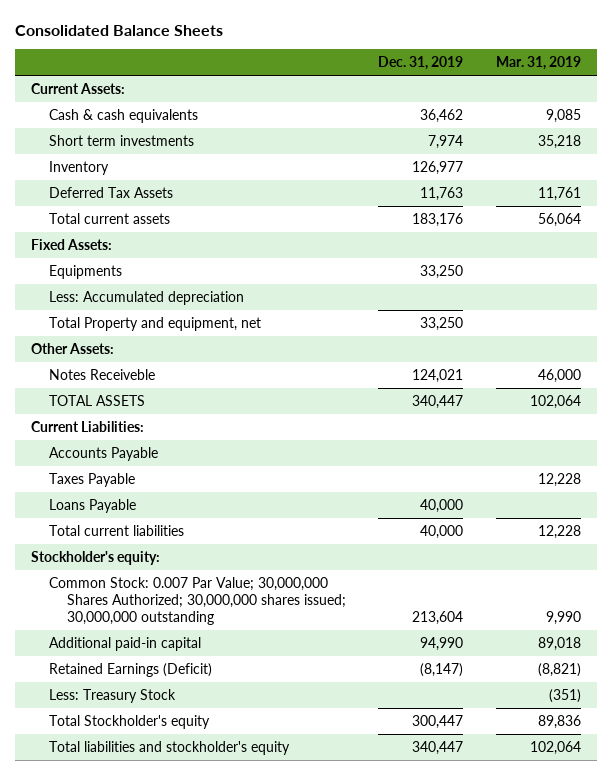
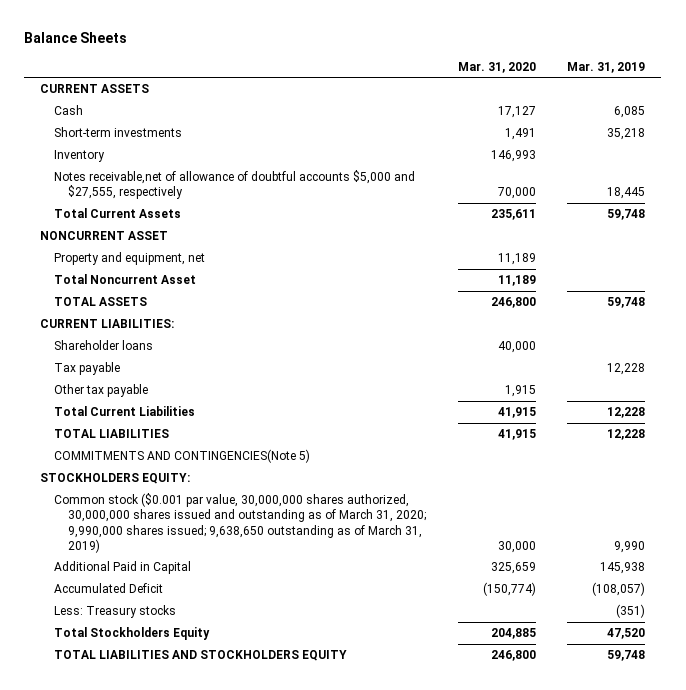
[15,24,224,36] Consolidated Balance Sheets -> [24,32,128,44] Balance Sheets
[378,56,464,71] Dec. 31, 2019 -> none
none -> [457,61,536,73] Mar. 31, 2020
[31,82,126,94] Current Assets: -> [40,84,150,94] CURRENT ASSETS
[49,108,199,123] Cash & cash equivalents -> [54,105,84,116] Cash
[545,108,581,123] 9,085 -> [614,106,646,119] 6,085
[49,134,195,146] Short term investments -> [54,127,183,138] Short-term investments
[49,186,174,198] Deferred Tax Assets -> none
[31,238,113,250] Fixed Assets: -> none
[49,264,123,279] Equipments -> none
[49,290,245,305] Less: Accumulated depreciation -> none
[31,342,115,354] Other Assets: -> none
[49,368,156,380] Notes Receiveble -> none
[49,446,159,461] Accounts Payable -> none
[49,498,137,513] Loans Payable -> none
none -> [54,170,416,200] Notes receivable,net of allowance of doubtful accounts $5,000 and $27,555, respectively
[49,212,171,224] Total current assets -> [54,208,182,219] Total Current Assets
[537,212,581,227] 56,064 -> [607,209,646,221] 59,748
none -> [40,231,169,241] NONCURRENT ASSET
[49,316,262,331] Total Property and equipment, net -> [54,252,206,266] Property and equipment, net
none -> [54,274,197,285] Total Noncurrent Asset
[529,394,581,409] 102,064 -> [607,297,646,309] 59,748
[31,420,145,432] Current Liabilities: -> [40,319,175,329] CURRENT LIABILITIES:
none -> [54,340,154,351] Shareholder loans
[49,472,136,487] Taxes Payable -> [54,362,121,376] Tax payable
none -> [54,384,149,398] Other tax payable
[49,524,185,536] Total current liabilities -> [54,406,196,417] Total Current Liabilities
none -> [54,429,170,439] TOTAL LIABILITIES
none -> [54,449,311,464] COMMITMENTS AND CONTINGENCIES(Note 5)
[31,550,161,565] Stockholder's equity: -> [40,473,191,485] STOCKHOLDERS EQUITY:
[49,576,347,625] Common Stock: 0.007 Par Value; 30,000,000 Shares Authorized; 30,000,000 shares issued; 30,000,000 outstanding -> [54,493,427,553] Common stock ($0.001 par value, 30,000,000 shares authorized, 30,000,000 shares issued and outstanding as of March 31, 2020; 9,990,000 shares issued; 9,638,650 outstanding as of March 31, 2019)
[49,636,202,651] Additional paid-in capital -> [54,561,192,575] Additional Paid in Capital
[537,636,581,651] 89,018 -> [600,562,646,575] 145,938
[49,662,213,677] Retained Earnings (Deficit) -> [54,583,164,594] Accumulated Deficit
[537,662,581,677] (8,821) -> [592,582,646,597] (108,057)
[49,688,177,703] Less: Treasury Stock -> [54,605,177,619] Less: Treasury stocks
[49,714,211,729] Total Stockholder's equity -> [54,627,211,641] Total Stockholders Equity
[537,714,581,729] 89,836 -> [607,628,646,640] 47,520
[49,740,291,755] Total liabilities and stockholder's equity -> [54,650,348,662] TOTAL LIABILITIES AND STOCKHOLDERS EQUITY
[529,740,581,755] 102,064 -> [607,650,646,662] 59,748

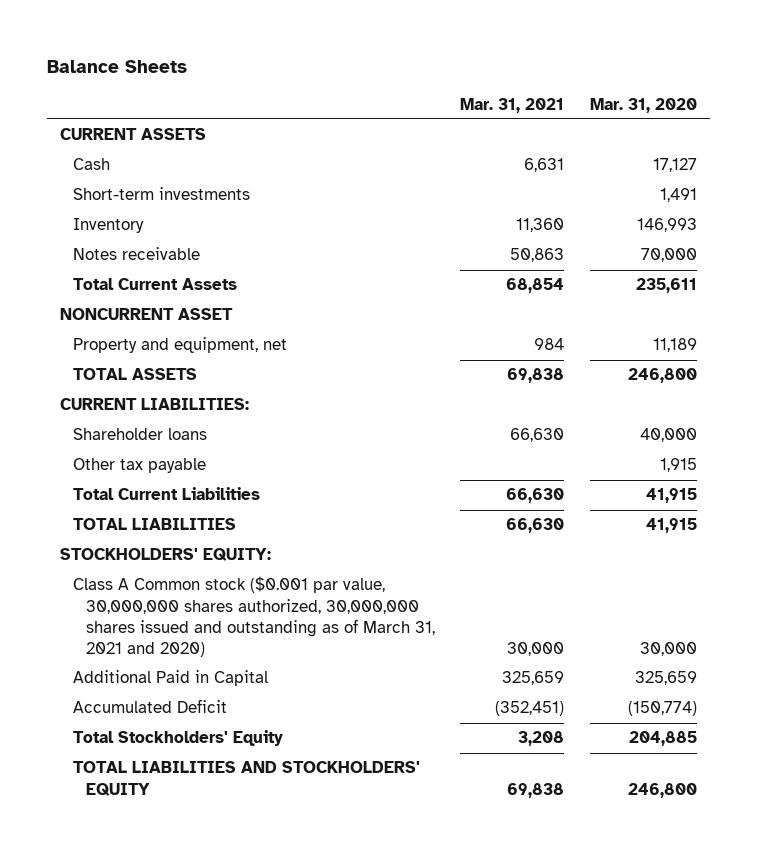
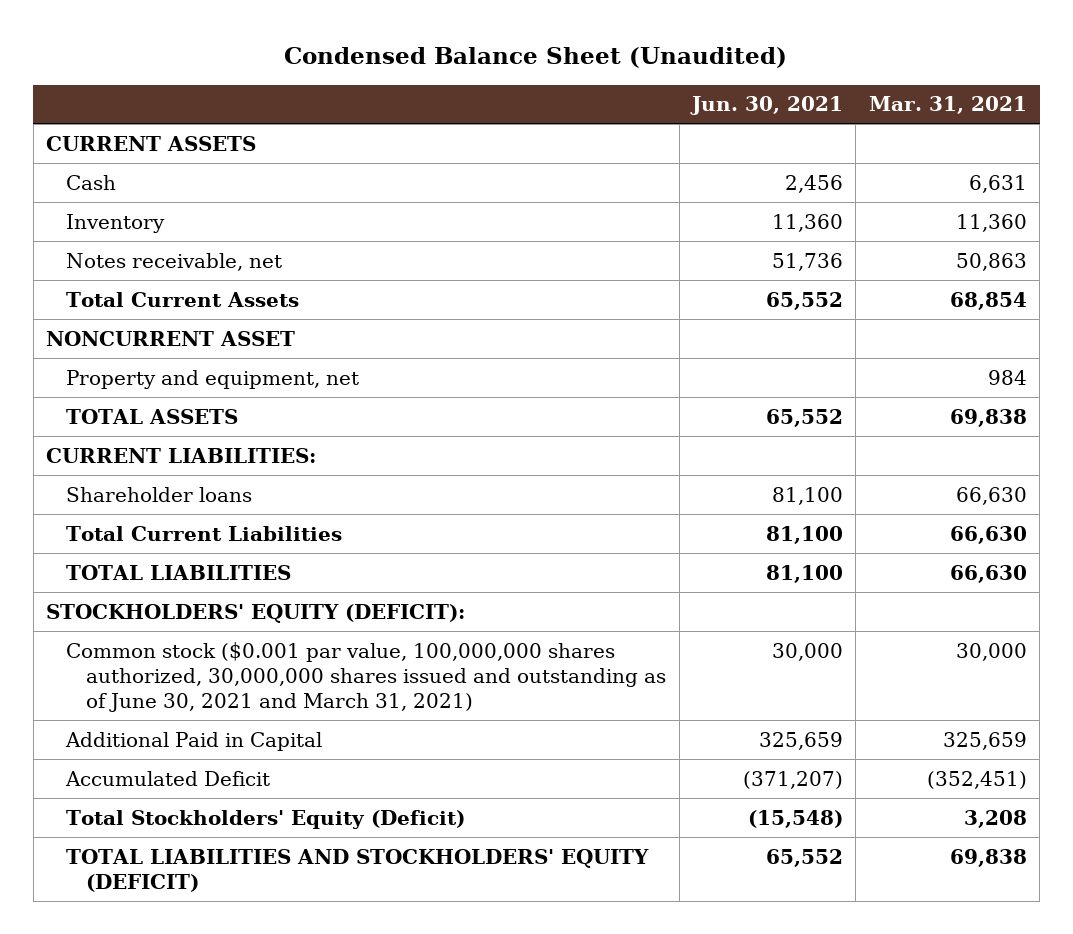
[47,59,188,73] Balance Sheets -> [284,47,788,69] Condensed Balance Sheet (Unaudited)
[590,97,698,113] Mar. 31, 2020 -> none
none -> [690,96,844,116] Jun. 30, 2021
[73,187,251,201] Short-term investments -> none
[73,247,201,261] Notes receivable -> [66,252,283,271] Notes receivable, net
[73,458,207,474] Other tax payable -> none
[60,548,272,562] STOCKHOLDERS' EQUITY: -> [46,603,466,623] STOCKHOLDERS' EQUITY (DEFICIT):
[73,576,435,658] Class A Common stock ($0.001 par value, 30,000,000 shares authorized, 30,000,000 shares issued and outstanding as of March 31, 2021 and 2020) -> [66,641,667,713] Common stock ($0.001 par value, 100,000,000 shares authorized, 30,000,000 shares issued and outstanding as of June 30, 2021 and March 31, 2021)
[73,730,284,747] Total Stockholders' Equity -> [66,809,466,829] Total Stockholders' Equity (Deficit)
[73,761,421,796] TOTAL LIABILITIES AND STOCKHOLDERS' EQUITY -> [66,848,650,892] TOTAL LIABILITIES AND STOCKHOLDERS' EQUITY (DEFICIT)

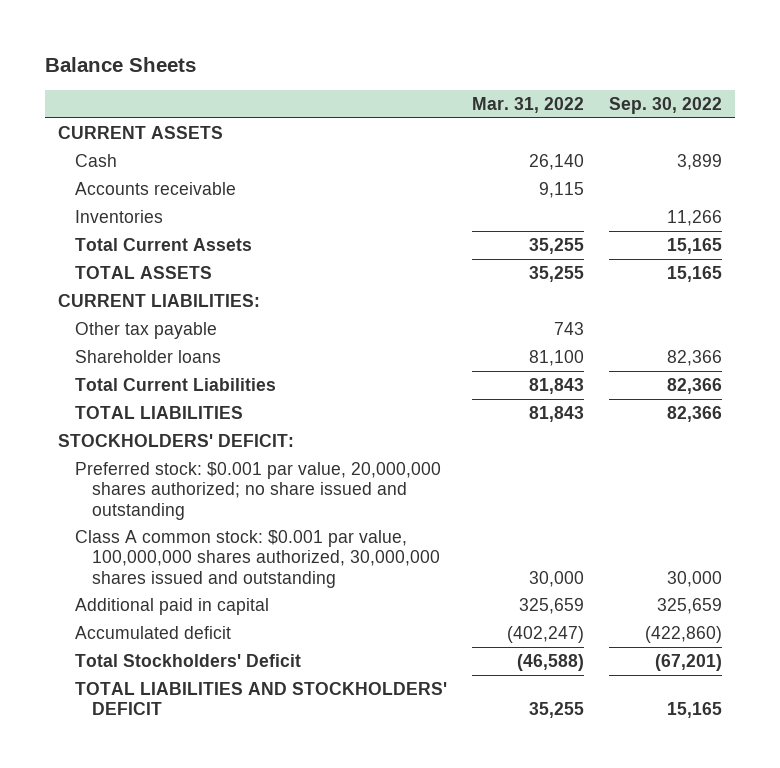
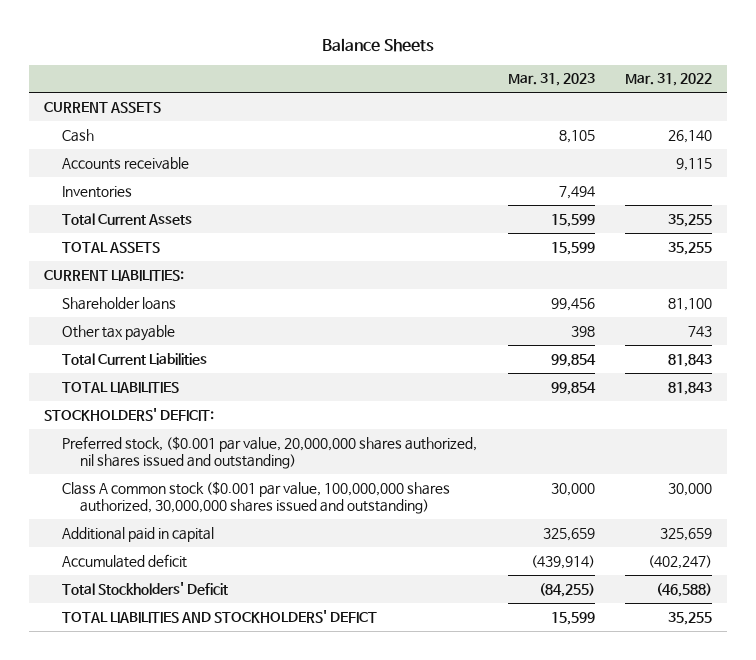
[609,96,723,114] Sep. 30, 2022 -> none
none -> [507,73,595,87] Mar. 31, 2023
[74,321,217,339] Other tax payable -> [62,324,176,341] Other tax payable
[74,461,441,520] Preferred stock: $0.001 par value, 20,000,000 shares authorized; no share issued and outstanding -> [62,435,478,469] Preferred stock, ($0.001 par value, 20,000,000 shares authorized, nil shares issued and outstanding)
[74,529,440,588] Class A common stock: $0.001 par value, 100,000,000 shares authorized, 30,000,000 shares issued and outstanding -> [62,480,451,514] Class A common stock ($0.001 par value, 100,000,000 shares authorized, 30,000,000 shares issued and outstanding)
[74,681,447,716] TOTAL LIABILITIES AND STOCKHOLDERS' DEFICIT -> [62,609,378,623] TOTAL LIABILITIES AND STOCKHOLDERS' DEFICT

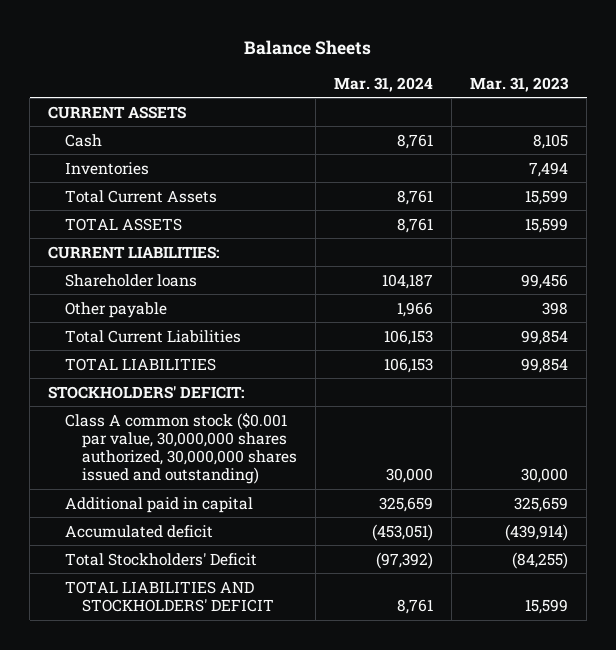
[624,73,712,87] Mar. 31, 2022 -> none
none -> [333,76,433,92] Mar. 31, 2024
[62,156,190,170] Accounts receivable -> none
[62,324,176,341] Other tax payable -> [65,301,168,318] Other payable
[62,435,478,469] Preferred stock, ($0.001 par value, 20,000,000 shares authorized, nil shares issued and outstanding) -> none
[62,480,451,514] Class A common stock ($0.001 par value, 100,000,000 shares authorized, 30,000,000 shares issued and outstanding) -> [65,412,297,485] Class A common stock ($0.001 par value, 30,000,000 shares authorized, 30,000,000 shares issued and outstanding)
[62,609,378,623] TOTAL LIABILITIES AND STOCKHOLDERS' DEFICT -> [65,580,274,612] TOTAL LIABILITIES AND STOCKHOLDERS' DEFICIT

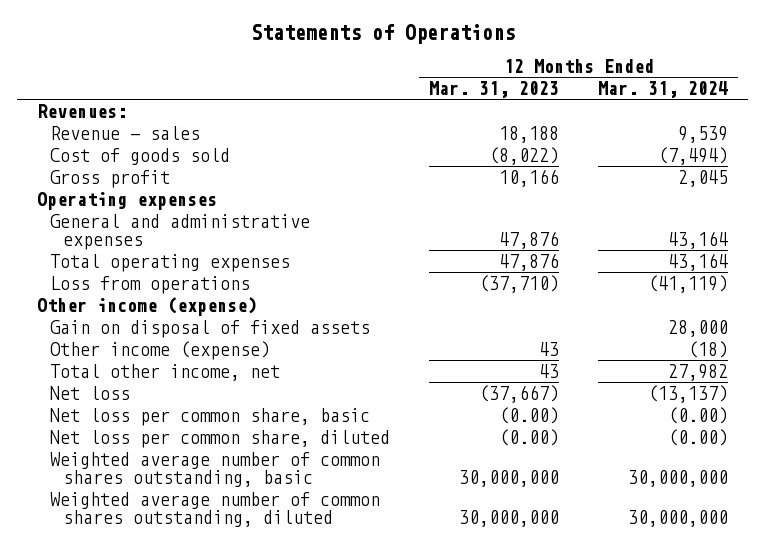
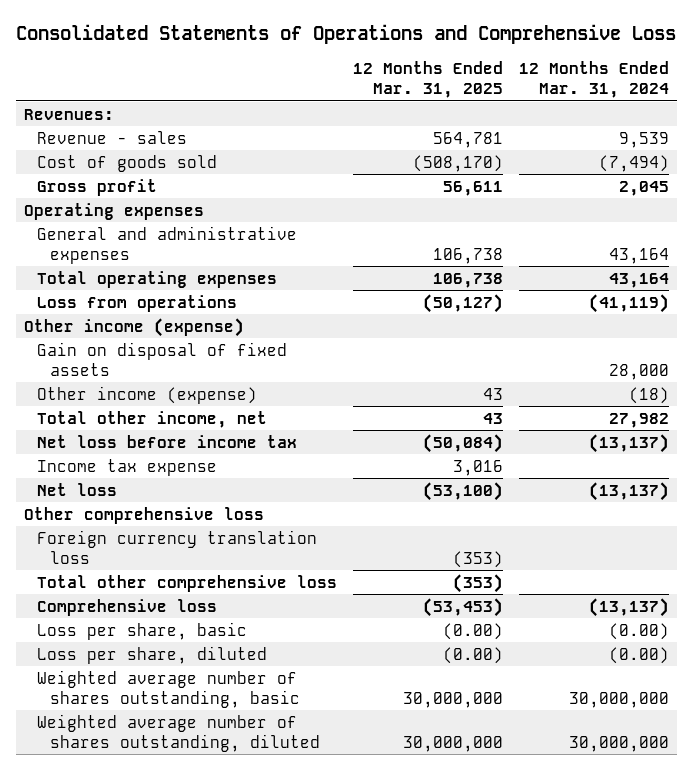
[250,24,515,45] Statements of Operations -> [16,24,677,45] Consolidated Statements of Operations and Comprehensive Loss
[429,81,560,99] Mar. 31, 2023 -> none
none -> [352,60,503,99] 12 Months Ended Mar. 31, 2025
none -> [36,434,297,448] Net loss before income tax
none -> [36,458,217,476] Income tax expense
none -> [23,506,264,524] Other comprehensive loss
none -> [36,529,317,564] Foreign currency translation loss
none -> [36,574,337,592] Total other comprehensive loss
none -> [36,598,217,616] Comprehensive loss
[49,407,370,426] Net loss per common share, basic -> [36,621,247,640] Loss per share, basic
[49,429,390,448] Net loss per common share, diluted -> [36,645,267,664] Loss per share, diluted
[49,451,380,487] Weighted average number of common shares outstanding, basic -> [36,669,300,708] Weighted average number of shares outstanding, basic
[49,491,380,527] Weighted average number of common shares outstanding, diluted -> [36,713,320,752] Weighted average number of shares outstanding, diluted

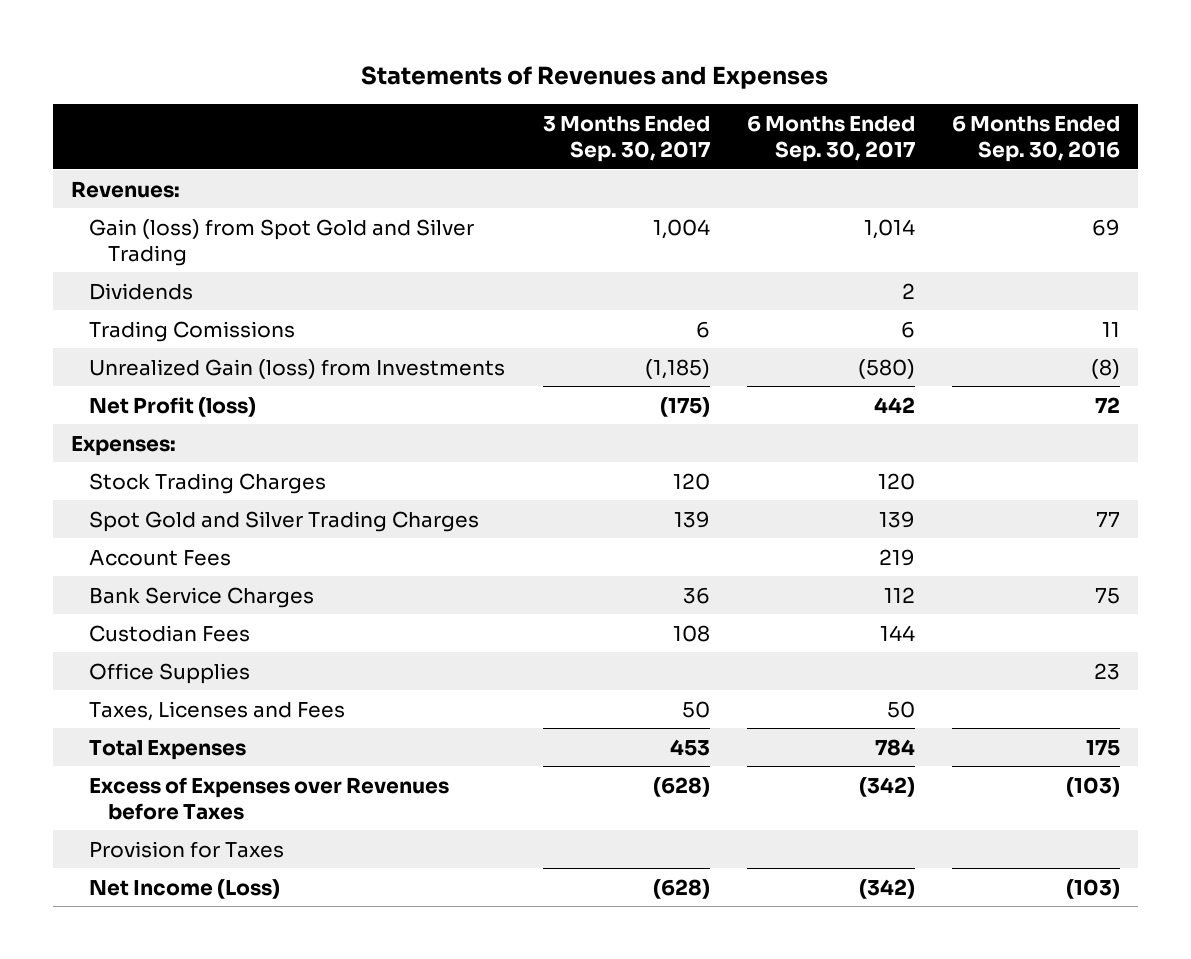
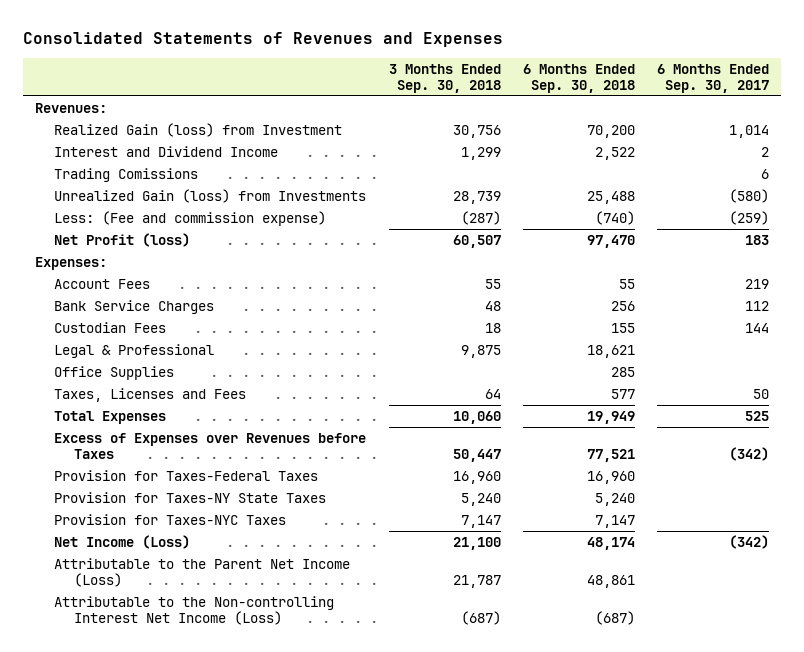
[361,66,829,90] Statements of Revenues and Expenses -> [23,32,504,48] Consolidated Statements of Revenues and Expenses
[542,115,710,163] 3 Months Ended Sep. 30, 2017 -> none
[951,114,1120,163] 6 Months Ended Sep. 30, 2016 -> none
none -> [388,63,501,93] 3 Months Ended Sep. 30, 2018
none -> [523,63,636,93] 6 Months Ended Sep. 30, 2018
[89,282,194,300] Dividends -> none
[89,218,475,266] Gain (loss) from Spot Gold and Silver Trading -> [54,122,343,137] Realized Gain (loss) from Investment
none -> [54,145,279,157] Interest and Dividend Income
none -> [54,210,327,226] Less: (Fee and commission expense)
[873,396,915,413] 442 -> [745,234,770,245] 183
[89,472,327,494] Stock Trading Charges -> none
[89,510,480,532] Spot Gold and Silver Trading Charges -> none
none -> [54,343,215,358] Legal & Professional
[874,738,915,756] 784 -> [745,410,770,421] 525
[89,840,285,858] Provision for Taxes -> [54,469,319,481] Provision for Taxes-Federal Taxes
none -> [54,491,327,503] Provision for Taxes-NY State Taxes
none -> [54,513,287,525] Provision for Taxes-NYC Taxes
none -> [54,557,351,587] Attributable to the Parent Net Income (Loss)
none -> [54,595,335,625] Attributable to the Non-controlling Interest Net Income (Loss)

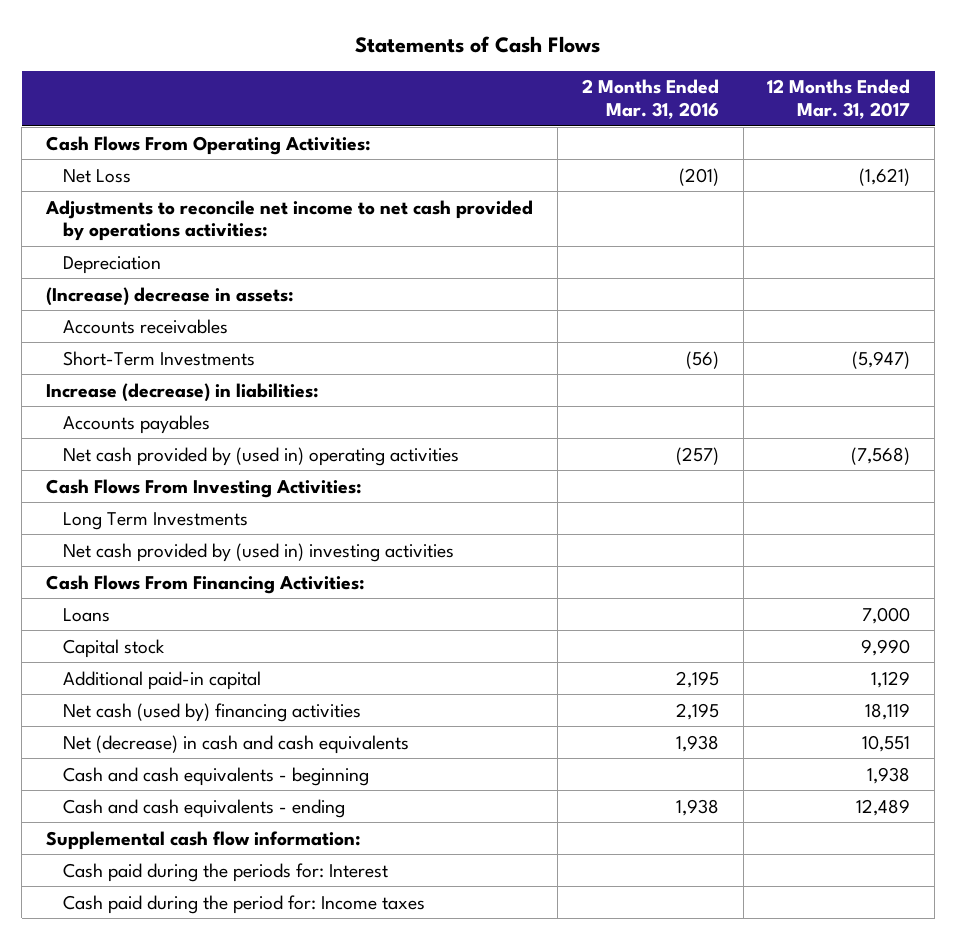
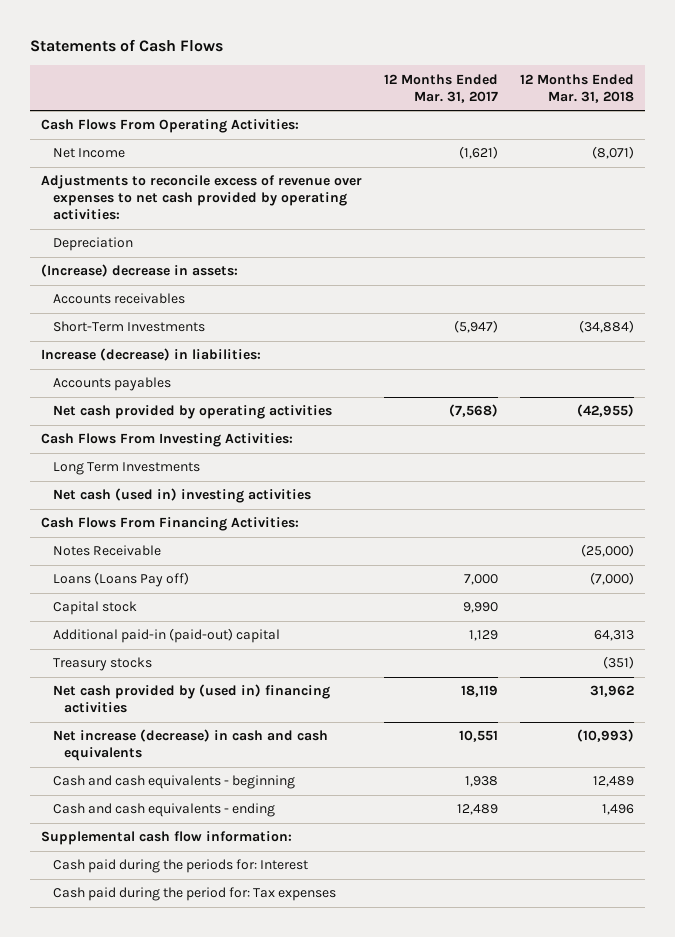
[581,79,719,119] 2 Months Ended Mar. 31, 2016 -> none
none -> [520,73,635,103] 12 Months Ended Mar. 31, 2018
[63,168,132,183] Net Loss -> [52,148,125,159] Net Income
[45,199,534,241] Adjustments to reconcile net income to net cash provided by operations activities: -> [40,175,362,221] Adjustments to reconcile excess of revenue over expenses to net cash provided by operating activities:
[63,446,460,466] Net cash provided by (used in) operating activities -> [52,405,332,420] Net cash provided by operating activities
[63,542,455,562] Net cash provided by (used in) investing activities -> [52,488,311,504] Net cash (used in) investing activities
none -> [52,545,161,557] Notes Receivable
[63,607,111,622] Loans -> [52,572,189,588] Loans (Loans Pay off)
[63,670,262,690] Additional paid-in capital -> [52,628,280,644] Additional paid-in (paid-out) capital
none -> [52,657,152,672] Treasury stocks
[63,702,362,722] Net cash (used by) financing activities -> [52,684,330,714] Net cash provided by (used in) financing activities
[63,734,410,754] Net (decrease) in cash and cash equivalents -> [52,729,328,762] Net increase (decrease) in cash and cash equivalents
[63,894,426,914] Cash paid during the period for: Income taxes -> [52,887,336,902] Cash paid during the period for: Tax expenses

